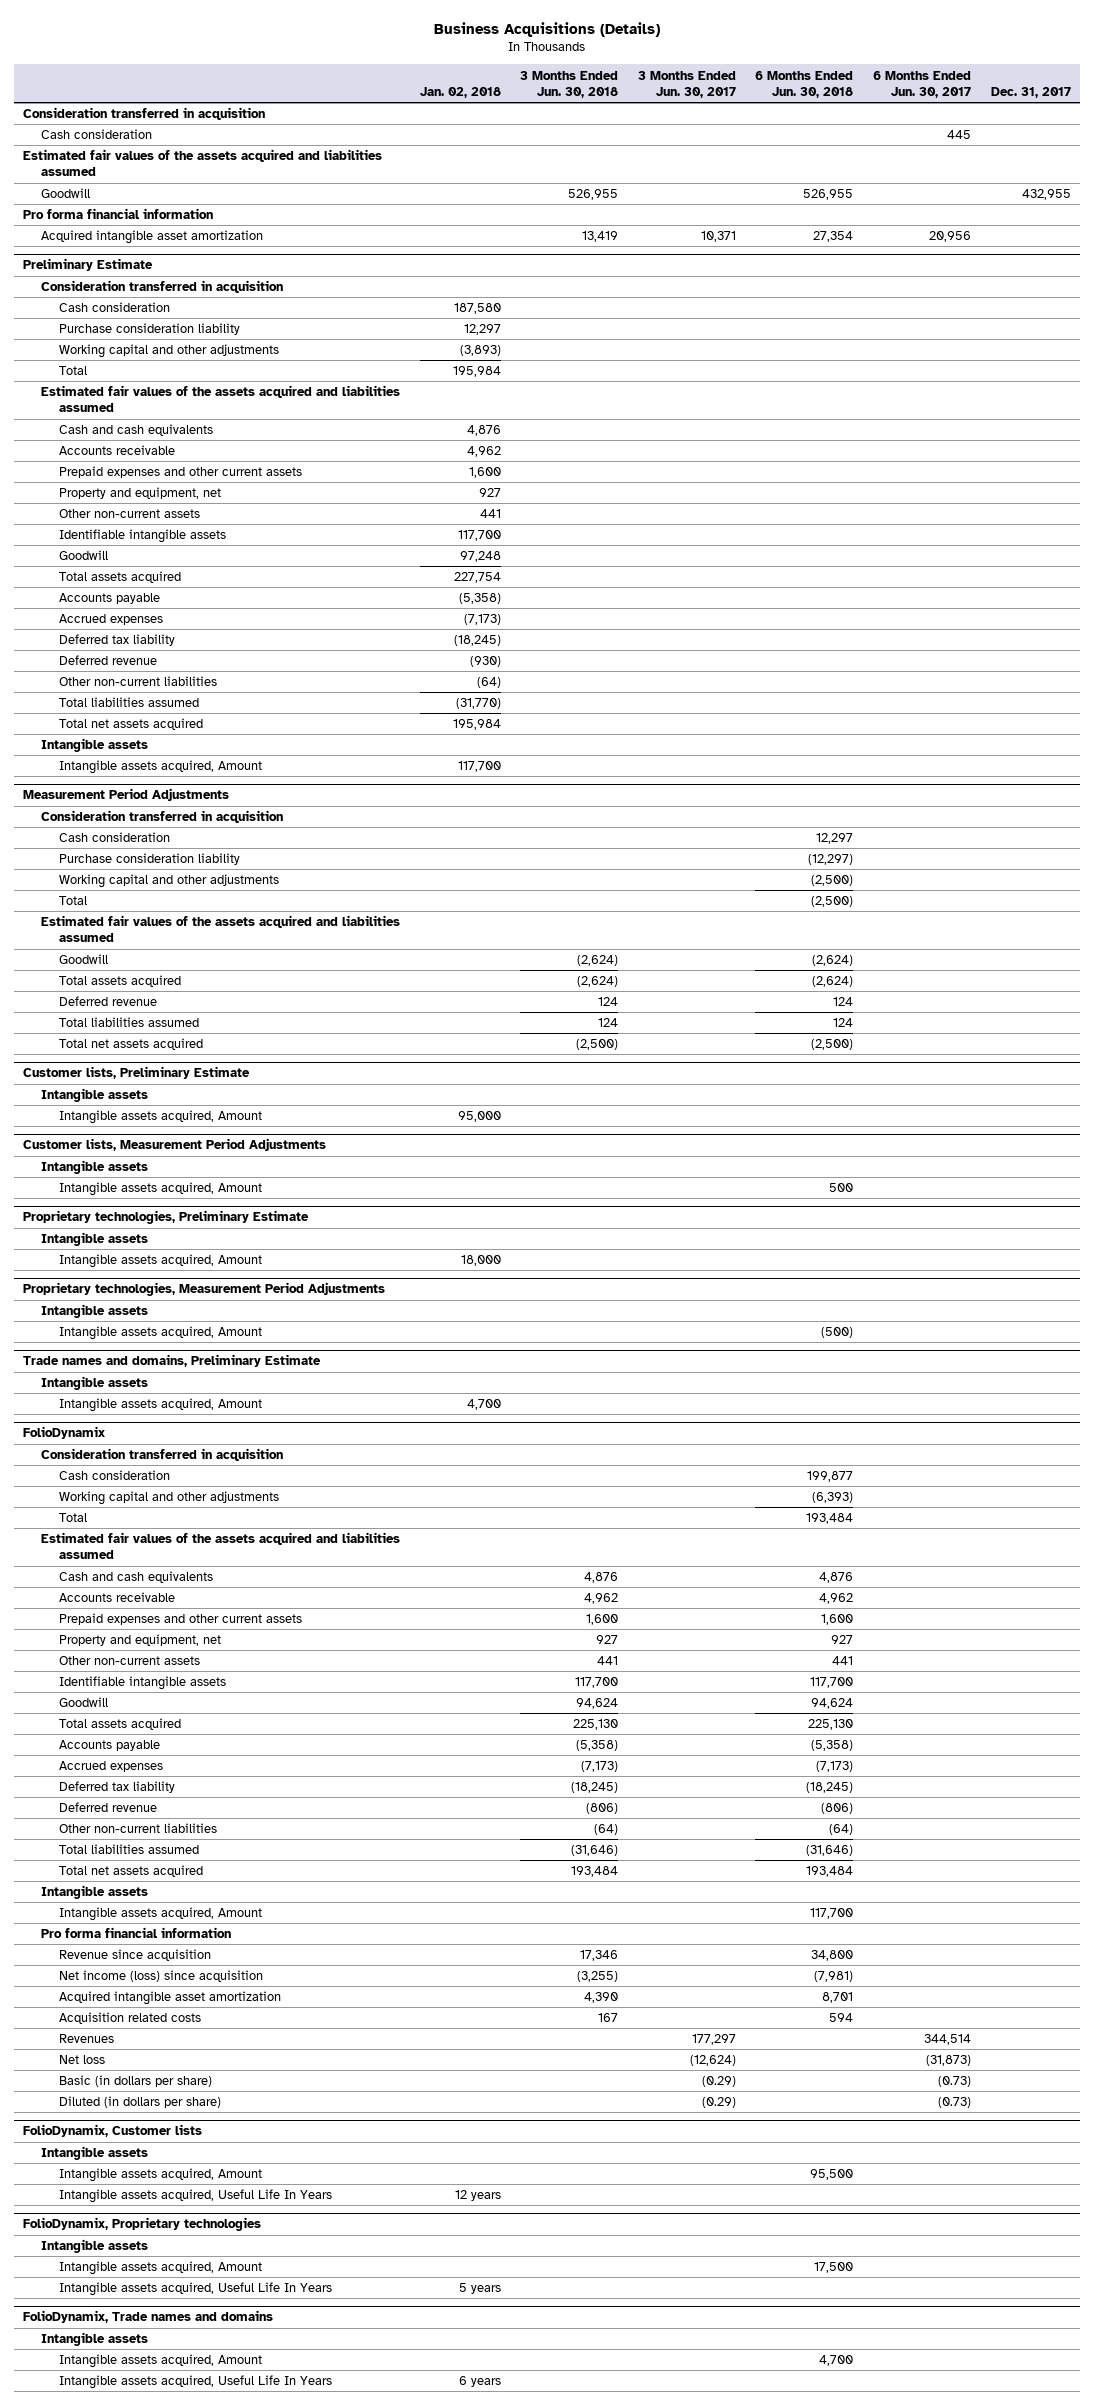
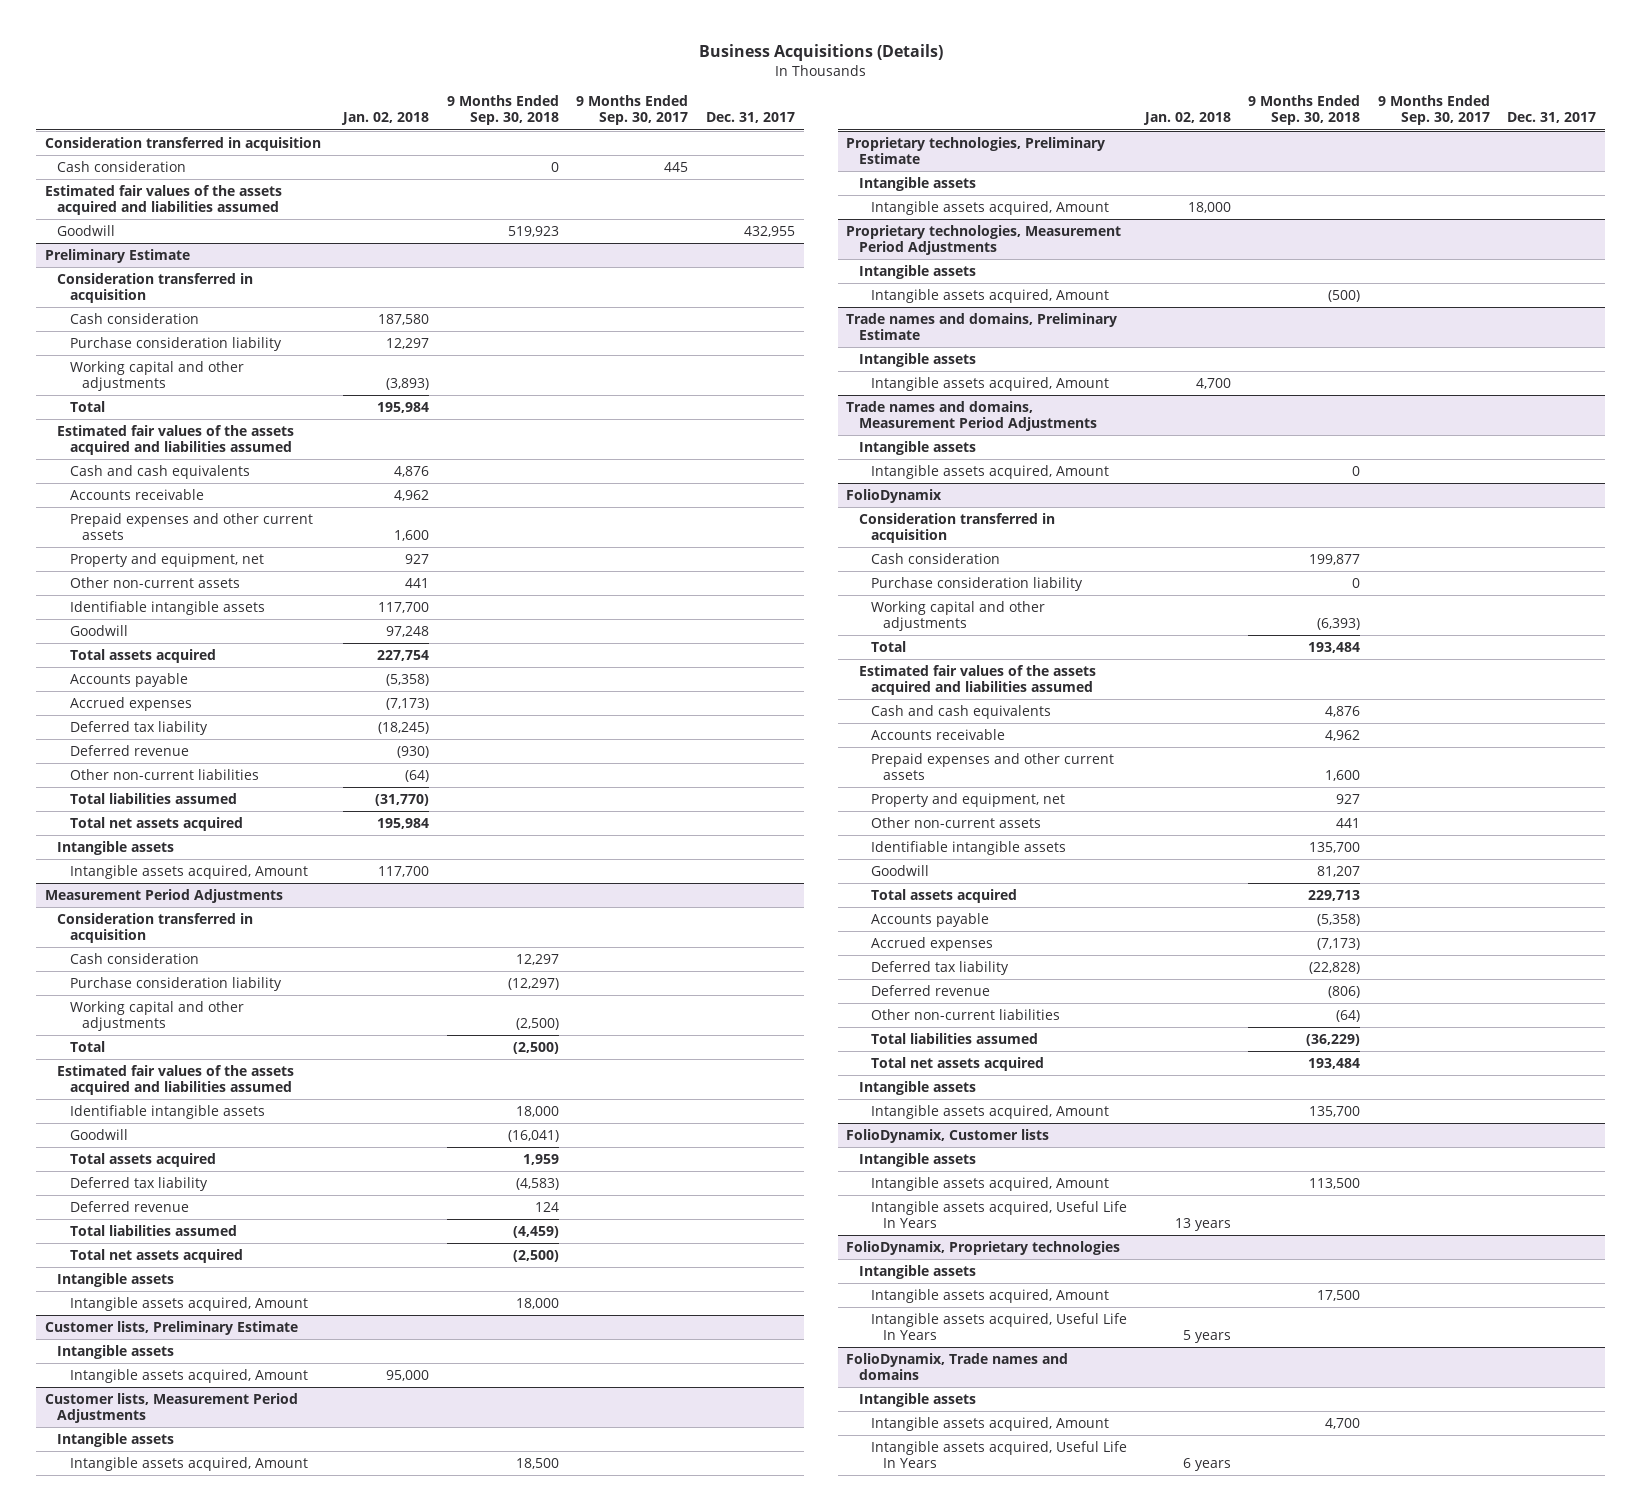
[520,70,619,98] 3 Months Ended Jun. 30, 2018 -> none
[637,70,736,98] 3 Months Ended Jun. 30, 2017 -> none
[755,70,854,98] 6 Months Ended Jun. 30, 2018 -> none
[873,70,972,98] 6 Months Ended Jun. 30, 2017 -> none
none -> [446,95,559,126] 9 Months Ended Sep. 30, 2018
none -> [576,95,689,126] 9 Months Ended Sep. 30, 2017
[23,208,214,220] Pro forma financial information -> none
[41,230,264,245] Acquired intangible asset amortization -> none
none -> [69,1104,265,1119] Identifiable intangible assets
none -> [69,1176,208,1191] Deferred tax liability
none -> [57,1272,175,1287] Intangible assets
none -> [69,1296,308,1311] Intangible assets acquired, Amount
none -> [846,400,1097,432] Trade names and domains, Measurement Period Adjustments
none -> [858,440,976,455] Intangible assets
none -> [871,464,1110,479] Intangible assets acquired, Amount
none -> [871,576,1084,591] Purchase consideration liability
[41,1927,232,1939] Pro forma financial information -> none
[58,1949,211,1962] Revenue since acquisition -> none
[58,1970,263,1983] Net income (loss) since acquisition -> none
[58,1991,281,2006] Acquired intangible asset amortization -> none
[58,2012,201,2025] Acquisition related costs -> none
[58,2034,114,2044] Revenues -> none
[58,2055,105,2065] Net loss -> none
[58,2075,212,2088] Basic (in dollars per share) -> none
[58,2096,221,2109] Diluted (in dollars per share) -> none
[454,2190,501,2202] 12 years -> [1174,1218,1231,1232] 13 years

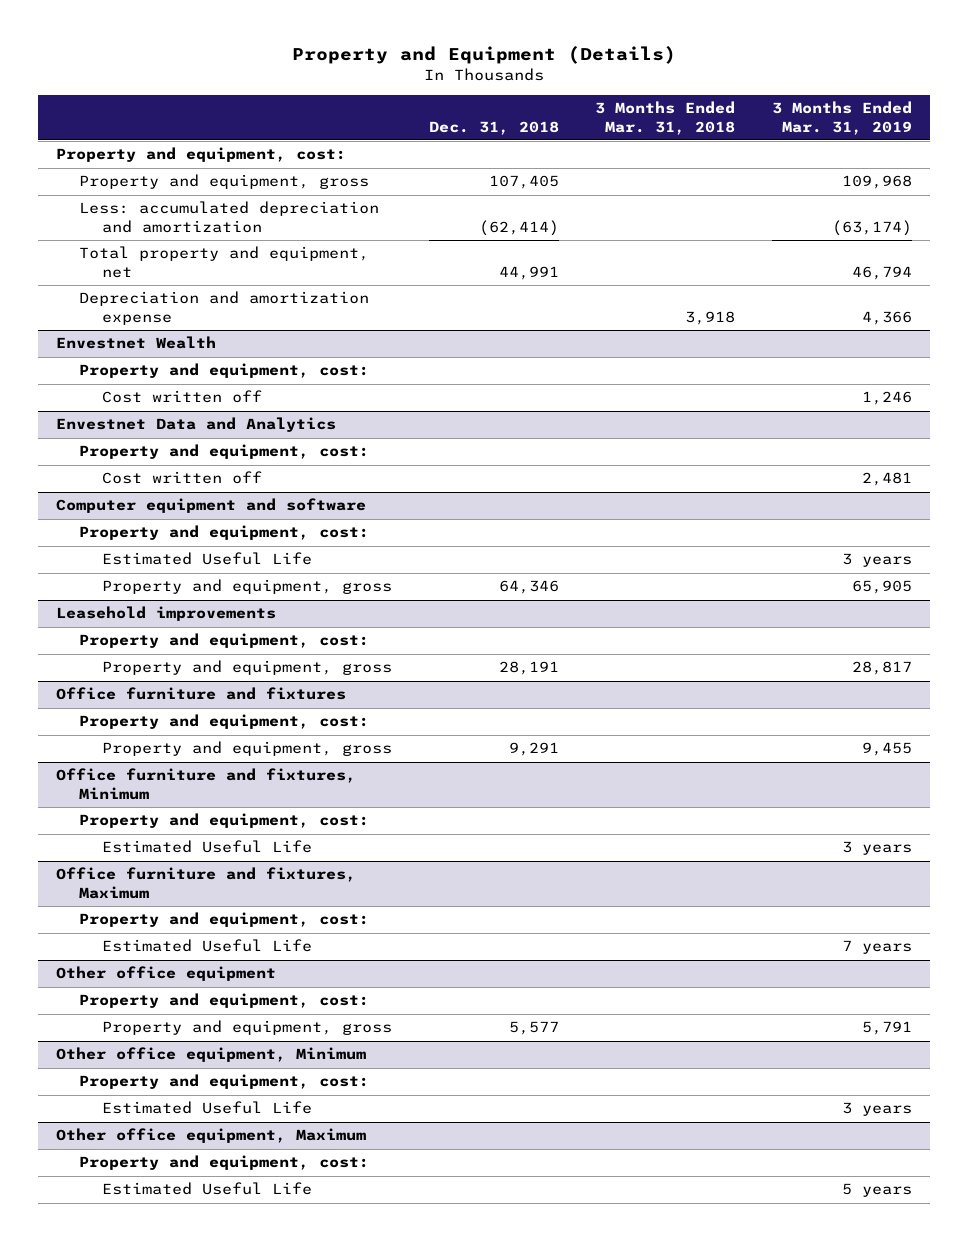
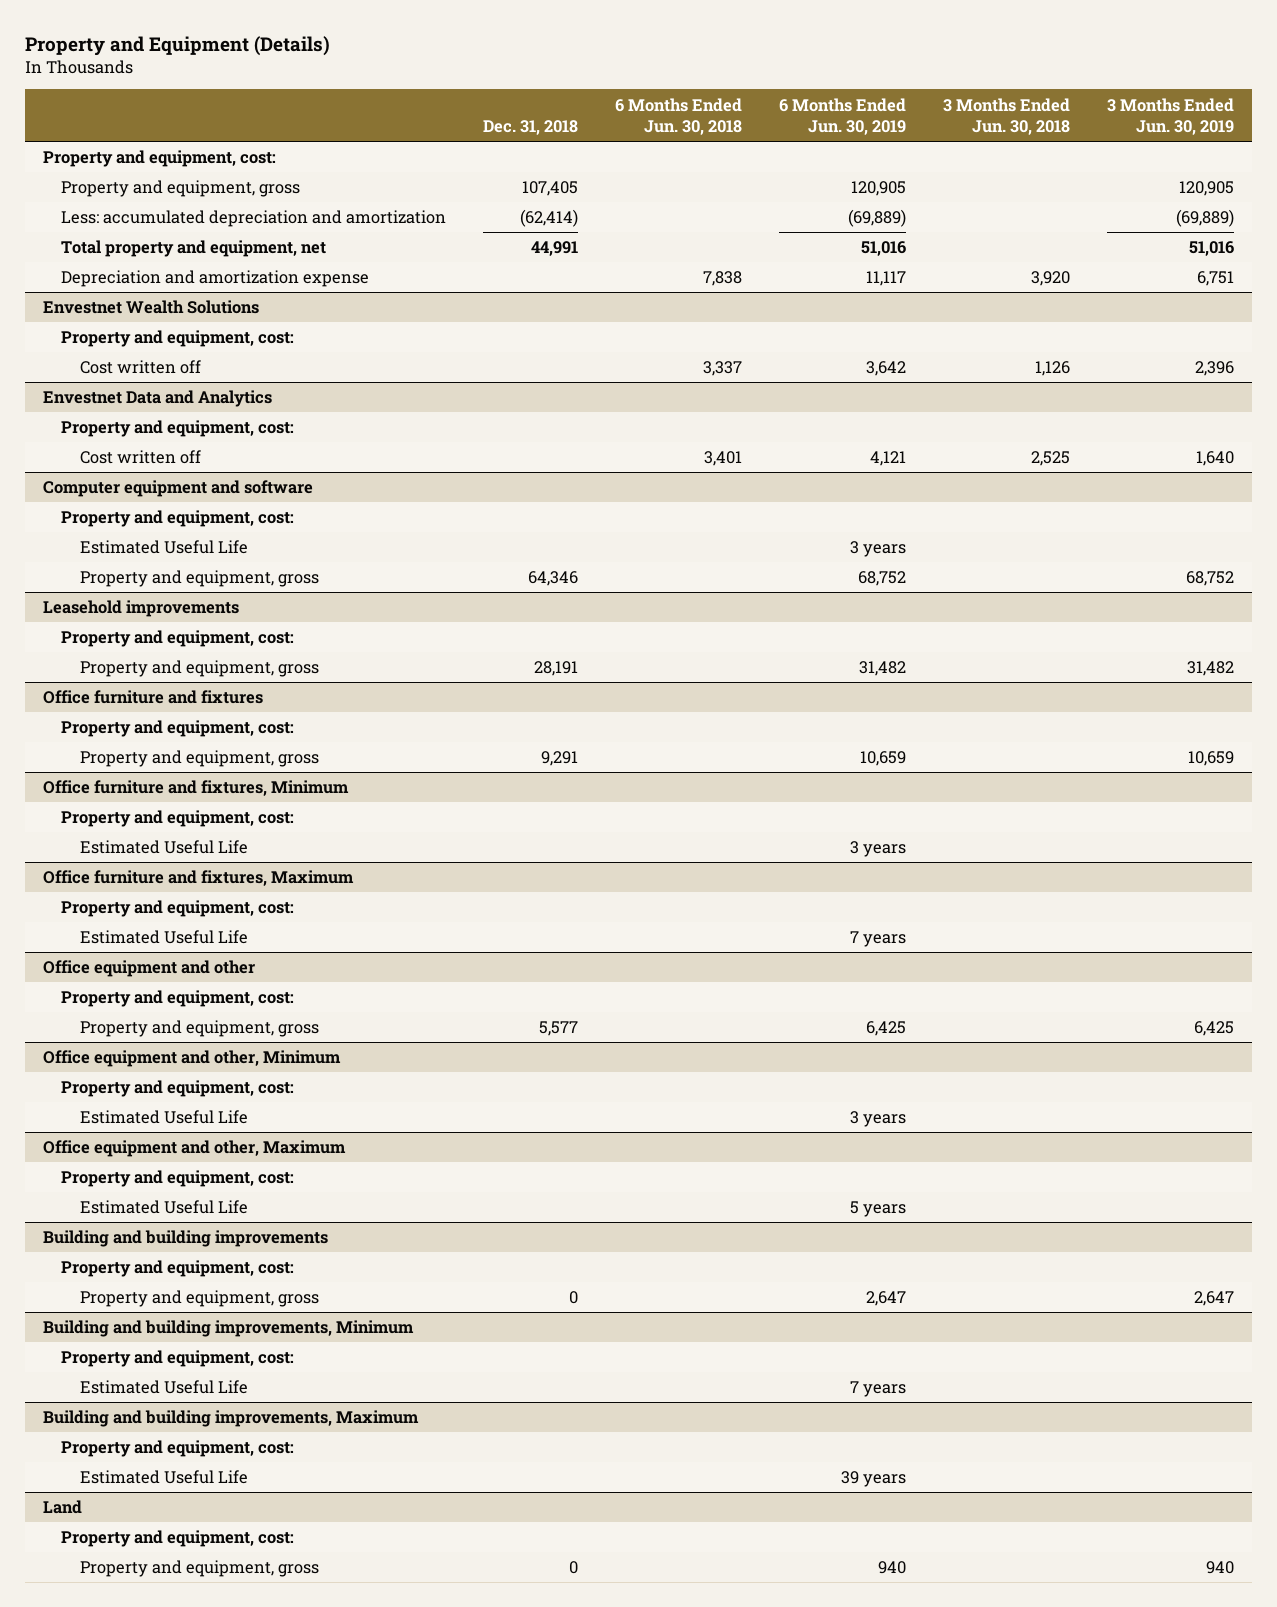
[595,101,736,135] 3 Months Ended Mar. 31, 2018 -> none
[771,101,912,135] 3 Months Ended Mar. 31, 2019 -> none
none -> [615,97,743,135] 6 Months Ended Jun. 30, 2018
none -> [779,97,907,135] 6 Months Ended Jun. 30, 2019
none -> [942,97,1070,135] 3 Months Ended Jun. 30, 2018
none -> [1106,97,1234,135] 3 Months Ended Jun. 30, 2019
[55,336,216,350] Envestnet Wealth -> none
[78,363,369,379] Property and equipment, cost: -> none
[102,390,263,404] Cost written off -> none
none -> [43,300,260,315] Envestnet Wealth Solutions
none -> [61,330,295,348] Property and equipment, cost:
none -> [79,360,201,375] Cost written off
[55,966,276,982] Other office equipment -> [43,960,256,978] Office equipment and other
[55,1047,366,1063] Other office equipment, Minimum -> [43,1050,342,1068] Office equipment and other, Minimum
[55,1128,366,1144] Other office equipment, Maximum -> [43,1140,347,1158] Office equipment and other, Maximum
none -> [43,1230,329,1248] Building and building improvements
none -> [61,1260,295,1278] Property and equipment, cost:
none -> [79,1290,319,1308] Property and equipment, gross
none -> [43,1320,415,1338] Building and building improvements, Minimum
none -> [61,1350,295,1368] Property and equipment, cost:
none -> [79,1380,248,1395] Estimated Useful Life
none -> [43,1410,420,1428] Building and building improvements, Maximum
none -> [61,1440,295,1458] Property and equipment, cost:
none -> [79,1470,248,1485] Estimated Useful Life
none -> [43,1500,83,1515] Land
none -> [61,1530,295,1548] Property and equipment, cost:
none -> [79,1560,319,1578] Property and equipment, gross

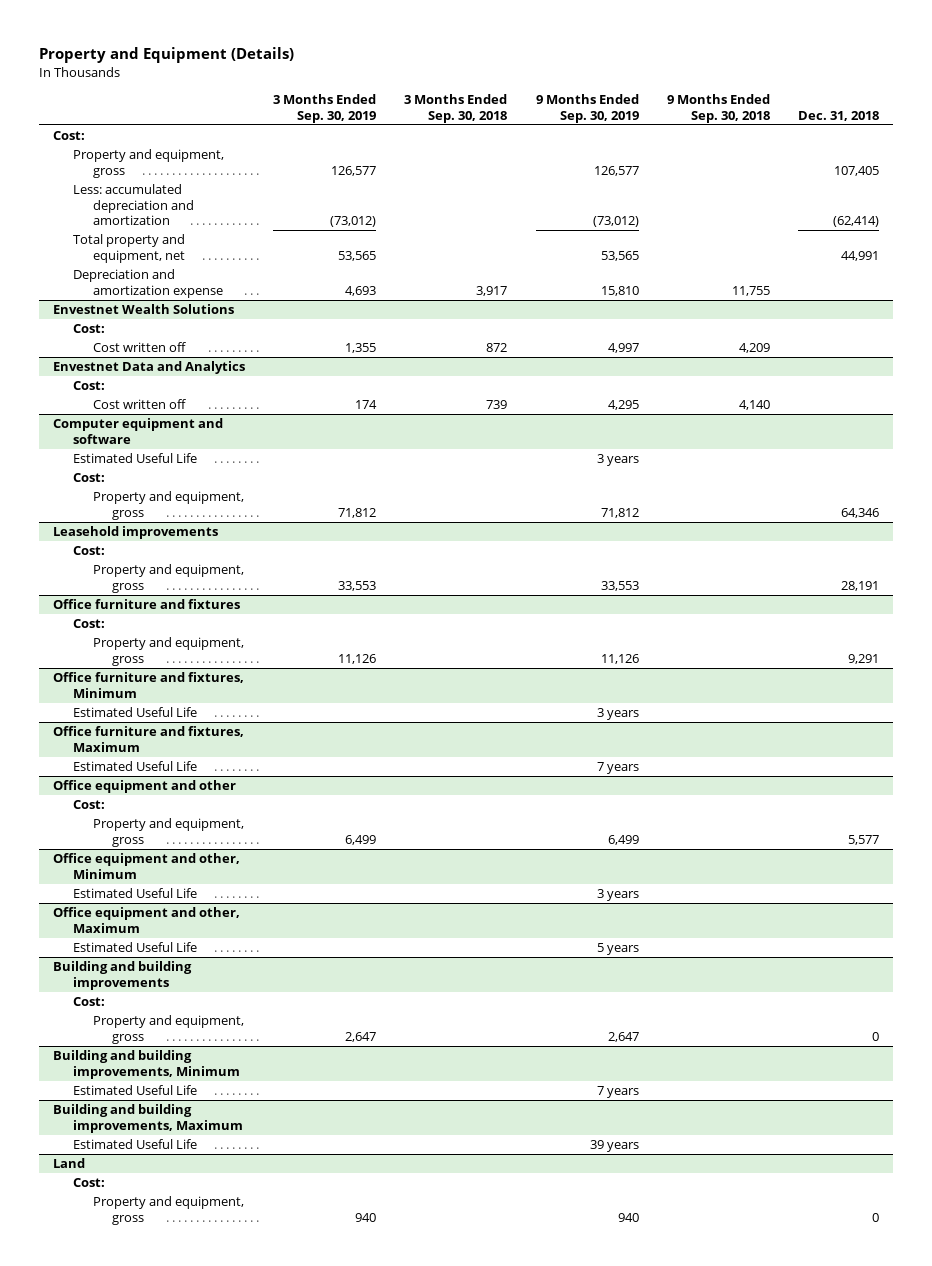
[615,97,743,135] 6 Months Ended Jun. 30, 2018 -> none
[779,97,907,135] 6 Months Ended Jun. 30, 2019 -> none
[942,97,1070,135] 3 Months Ended Jun. 30, 2018 -> none
[1106,97,1234,135] 3 Months Ended Jun. 30, 2019 -> none
none -> [273,93,377,123] 3 Months Ended Sep. 30, 2019
none -> [404,93,508,123] 3 Months Ended Sep. 30, 2018
none -> [535,93,639,123] 9 Months Ended Sep. 30, 2019
none -> [666,93,770,123] 9 Months Ended Sep. 30, 2018
[43,150,277,168] Property and equipment, cost: -> [53,131,86,141] Cost:
[61,330,295,348] Property and equipment, cost: -> [72,324,105,334] Cost:
[61,420,295,438] Property and equipment, cost: -> [72,381,105,391] Cost:
[61,510,295,528] Property and equipment, cost: -> none
none -> [72,473,105,483] Cost:
[61,630,295,648] Property and equipment, cost: -> [72,546,105,556] Cost:
[61,720,295,738] Property and equipment, cost: -> [72,619,105,629] Cost:
[61,810,295,828] Property and equipment, cost: -> none
[61,900,295,918] Property and equipment, cost: -> none
[61,990,295,1008] Property and equipment, cost: -> [72,800,105,810] Cost:
[61,1080,295,1098] Property and equipment, cost: -> none
[61,1170,295,1188] Property and equipment, cost: -> none
[61,1260,295,1278] Property and equipment, cost: -> [72,997,105,1007] Cost:
[61,1350,295,1368] Property and equipment, cost: -> none
[61,1440,295,1458] Property and equipment, cost: -> none
[61,1530,295,1548] Property and equipment, cost: -> [72,1178,105,1188] Cost:

